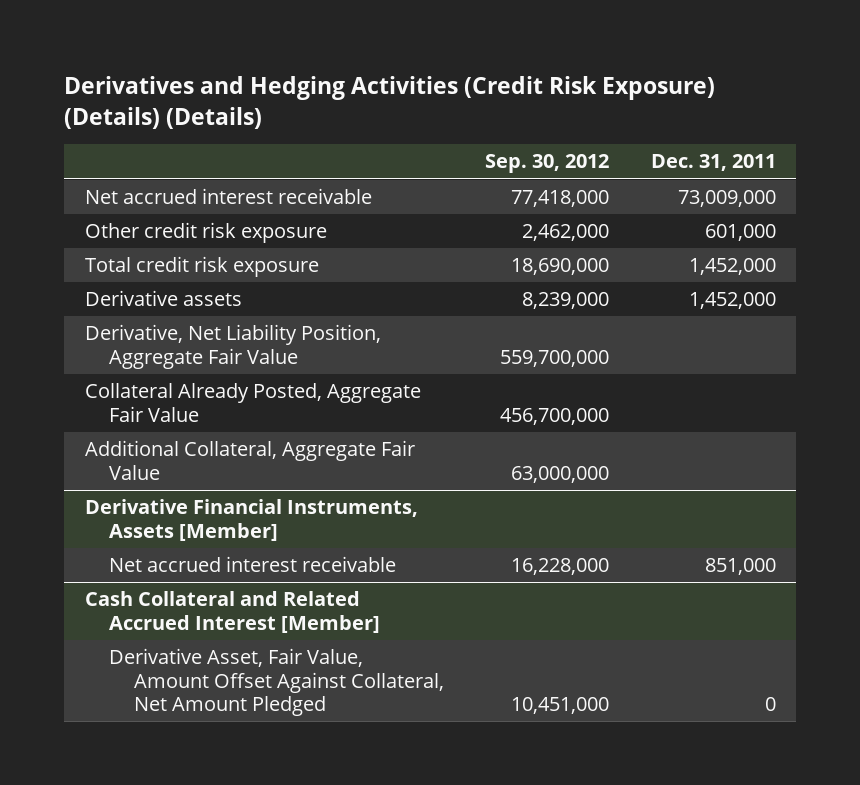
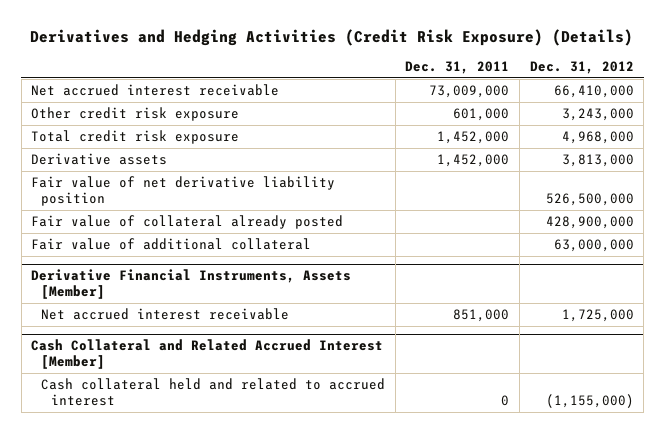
[63,76,715,129] Derivatives and Hedging Activities (Credit Risk Exposure) (Details) (Details) -> [30,28,634,46] Derivatives and Hedging Activities (Credit Risk Exposure) (Details)
[485,154,610,174] Sep. 30, 2012 -> none
none -> [529,61,634,75] Dec. 31, 2012
[84,324,381,369] Derivative, Net Liability Position, Aggregate Fair Value -> [31,175,336,207] Fair value of net derivative liability position
[84,383,421,422] Collateral Already Posted, Aggregate Fair Value -> [31,214,344,229] Fair value of collateral already posted
[84,440,415,480] Additional Collateral, Aggregate Fair Value -> [31,237,312,250] Fair value of additional collateral
[109,648,444,717] Derivative Asset, Fair Value, Amount Offset Against Collateral, Net Amount Pledged -> [41,377,386,407] Cash collateral held and related to accrued interest

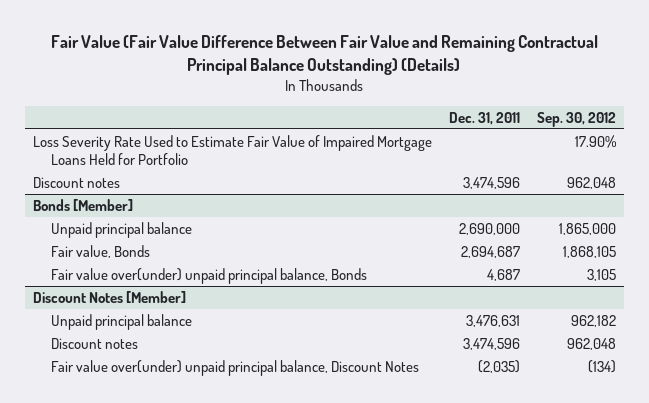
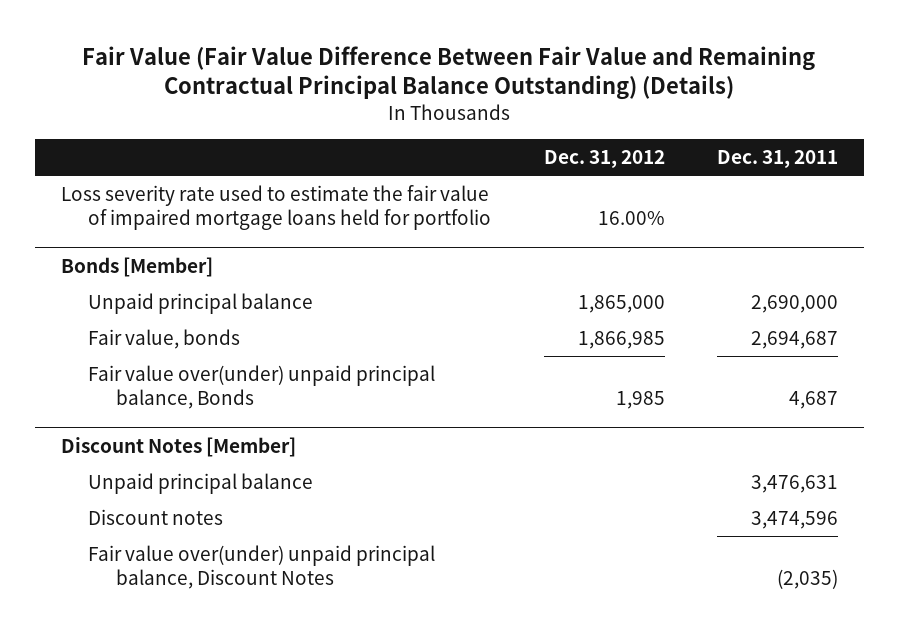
[536,111,616,127] Sep. 30, 2012 -> none
none -> [543,150,665,169] Dec. 31, 2012
[33,177,121,189] Discount notes -> none
[33,135,433,166] Loss Severity Rate Used to Estimate Fair Value of Impaired Mortgage Loans Held for Portfolio -> [60,185,492,230] Loss severity rate used to estimate the fair value of impaired mortgage loans held for portfolio
[51,245,151,259] Fair value, Bonds -> [88,329,241,350] Fair value, bonds

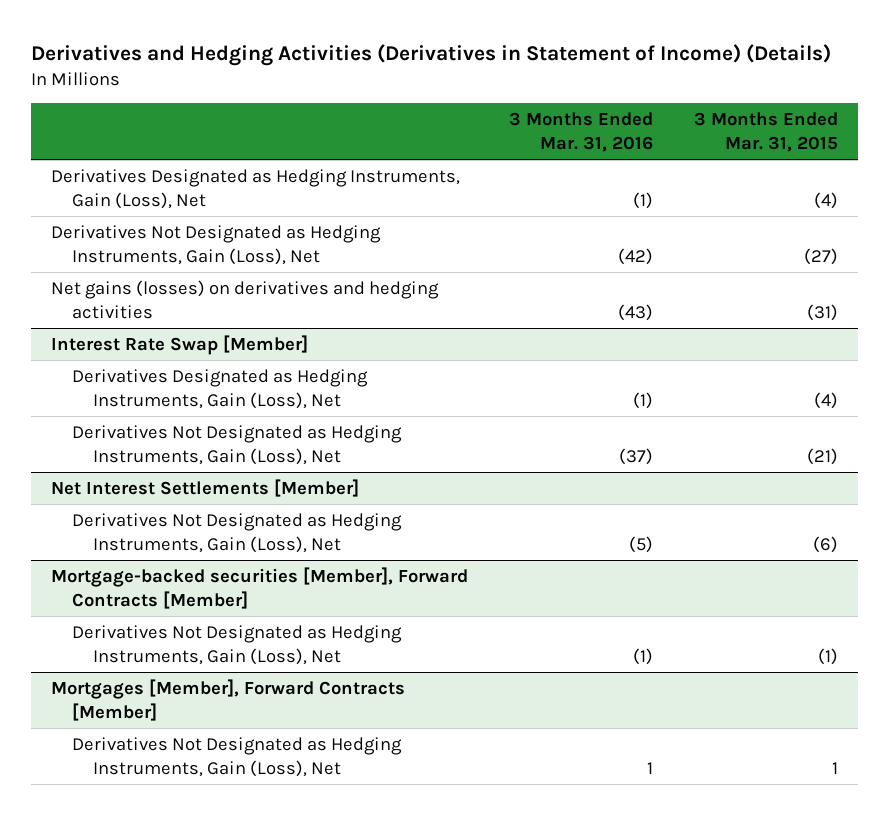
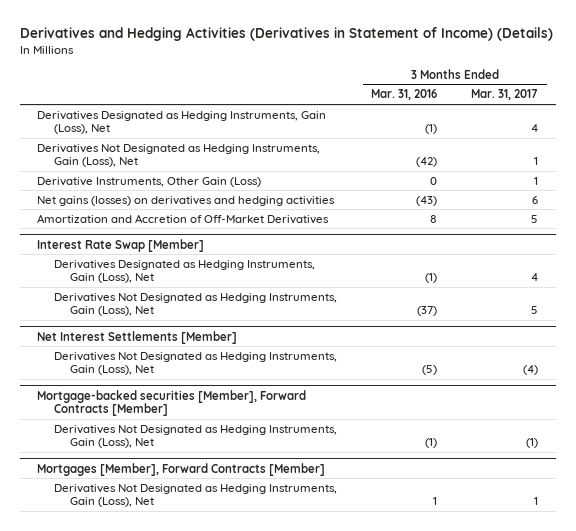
[693,112,838,152] 3 Months Ended Mar. 31, 2015 -> none
none -> [471,89,539,101] Mar. 31, 2017
none -> [37,176,262,187] Derivative Instruments, Other Gain (Loss)
none -> [37,213,330,224] Amortization and Accretion of Off-Market Derivatives

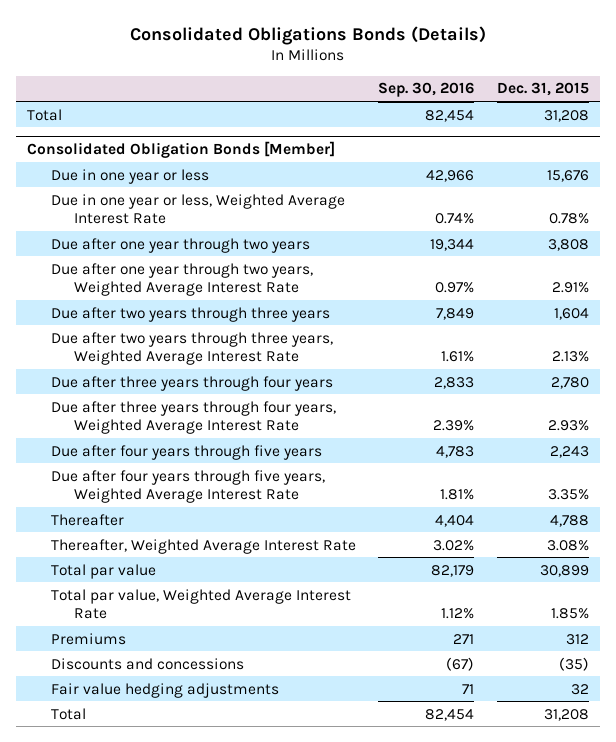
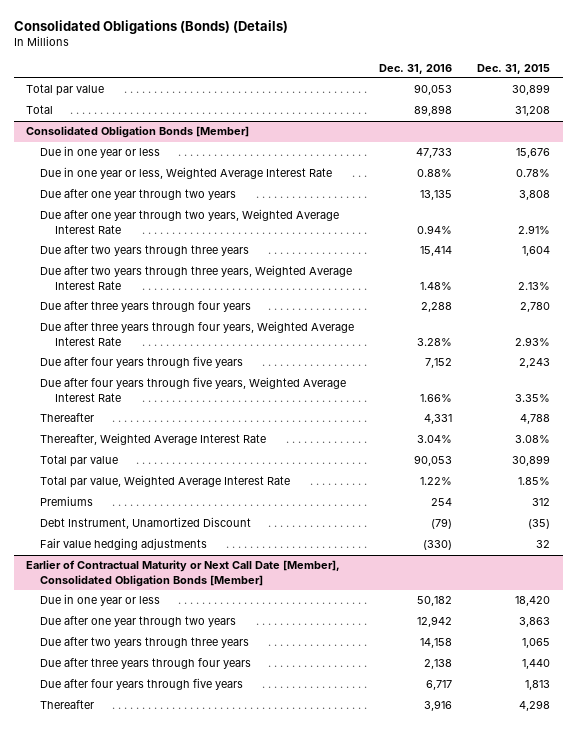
[129,25,486,45] Consolidated Obligations Bonds (Details) -> [13,19,288,34] Consolidated Obligations (Bonds) (Details)
[378,82,475,98] Sep. 30, 2016 -> none
none -> [379,63,453,74] Dec. 31, 2016
none -> [25,84,104,97] Total par value
[50,657,244,670] Discounts and concessions -> [40,517,252,530] Debt Instrument, Unamortized Discount
[50,707,86,720] Total -> none
none -> [25,560,340,587] Earlier of Contractual Maturity or Next Call Date [Member], Consolidated Obligation Bonds [Member]
none -> [40,594,161,607] Due in one year or less
none -> [40,616,237,628] Due after one year through two years
none -> [40,637,250,649] Due after two years through three years
none -> [40,658,252,670] Due after three years through four years
none -> [40,678,244,691] Due after four years through five years
none -> [40,700,95,710] Thereafter

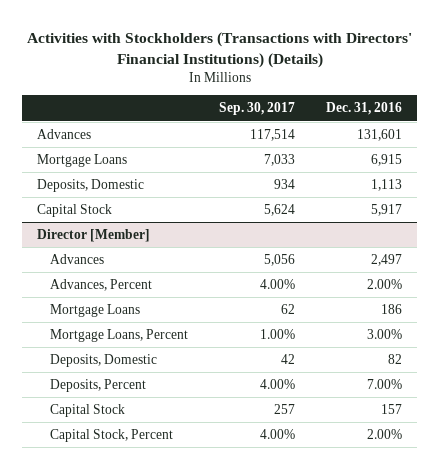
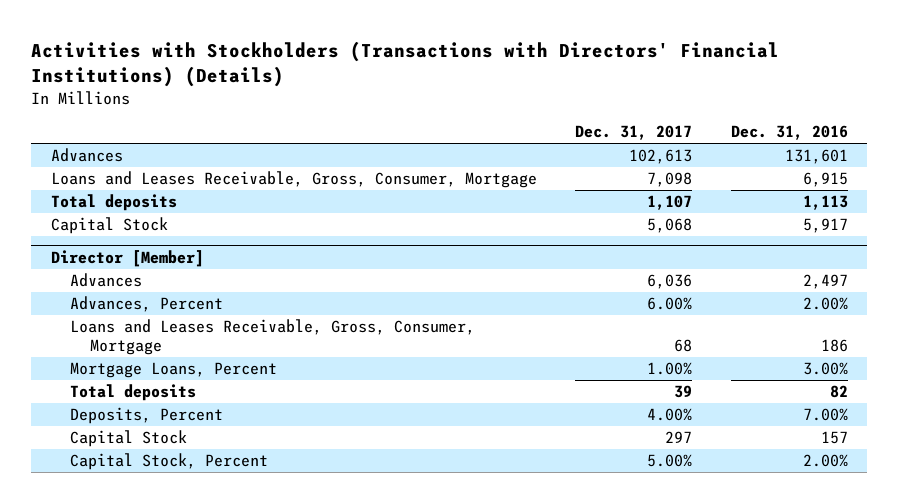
[218,102,295,116] Sep. 30, 2017 -> none
none -> [575,125,693,141] Dec. 31, 2017
[37,154,128,168] Mortgage Loans -> [50,171,537,189] Loans and Leases Receivable, Gross, Consumer, Mortgage
[37,179,145,193] Deposits, Domestic -> [50,194,177,212] Total deposits
[50,304,141,318] Mortgage Loans -> [70,319,476,356] Loans and Leases Receivable, Gross, Consumer, Mortgage
[50,354,158,368] Deposits, Domestic -> [70,384,197,402] Total deposits

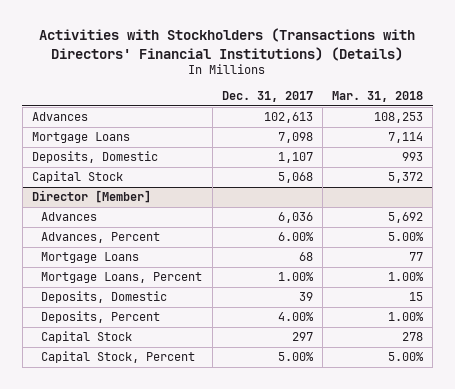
[730,125,848,141] Dec. 31, 2016 -> none
none -> [331,91,423,103] Mar. 31, 2018
[50,171,537,189] Loans and Leases Receivable, Gross, Consumer, Mortgage -> [32,132,131,144] Mortgage Loans
[50,194,177,212] Total deposits -> [32,151,159,164] Deposits, Domestic
[70,319,476,356] Loans and Leases Receivable, Gross, Consumer, Mortgage -> [41,252,140,264] Mortgage Loans
[70,384,197,402] Total deposits -> [41,291,168,304] Deposits, Domestic

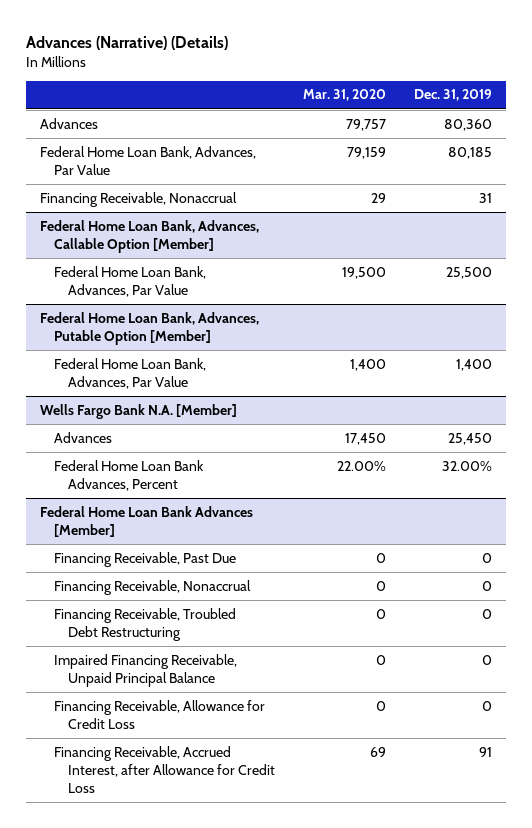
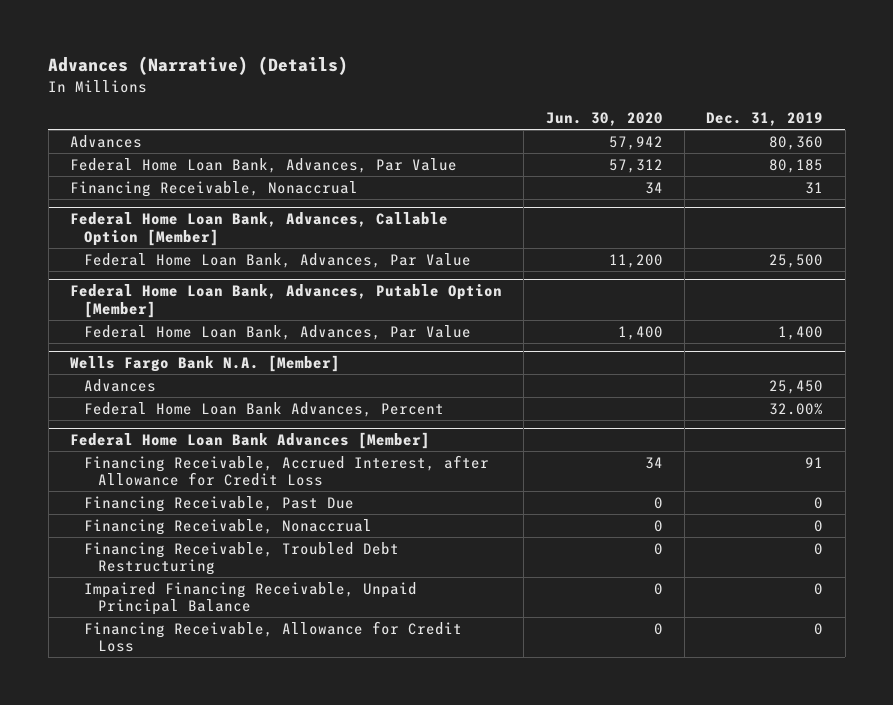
[302,89,386,102] Mar. 31, 2020 -> none
none -> [545,112,663,127] Jun. 30, 2020
[53,745,275,793] Financing Receivable, Accrued Interest, after Allowance for Credit Loss -> [83,454,489,487] Financing Receivable, Accrued Interest, after Allowance for Credit Loss

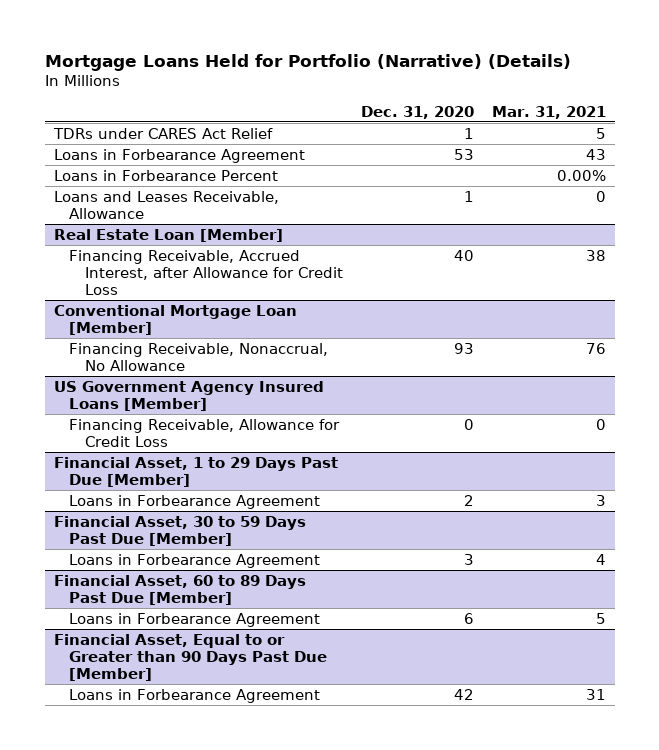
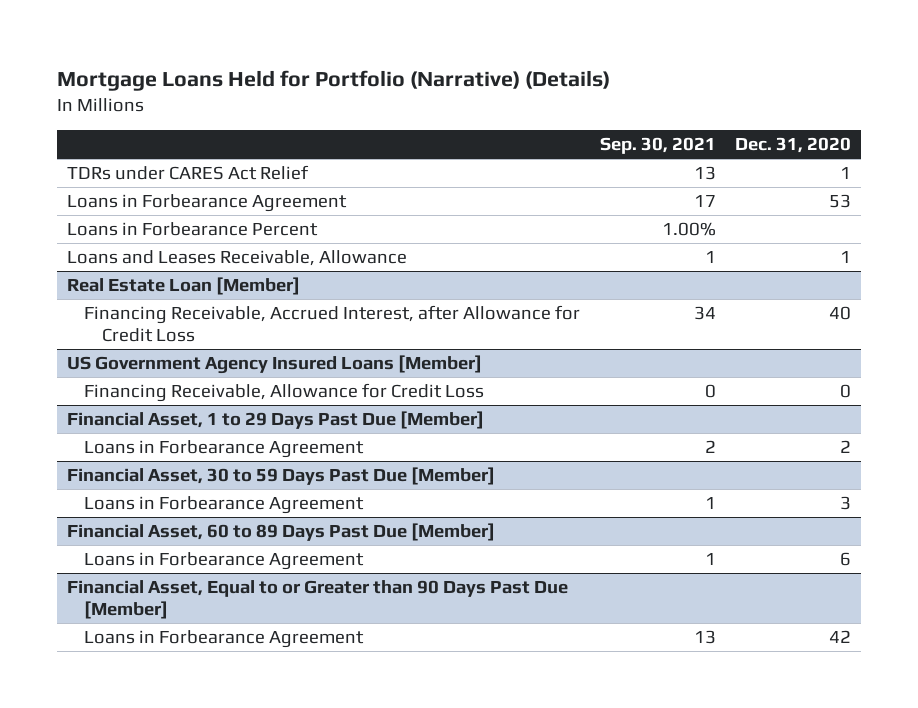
[491,105,606,119] Mar. 31, 2021 -> none
none -> [599,137,716,155] Sep. 30, 2021
[53,304,297,335] Conventional Mortgage Loan [Member] -> none
[69,342,329,371] Financing Receivable, Nonaccrual, No Allowance -> none

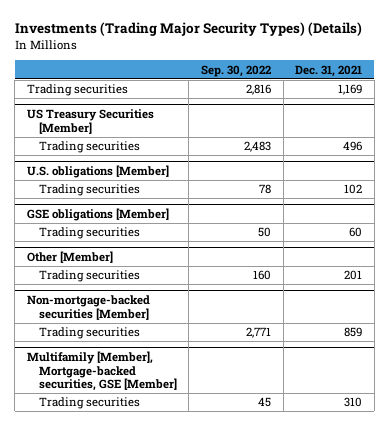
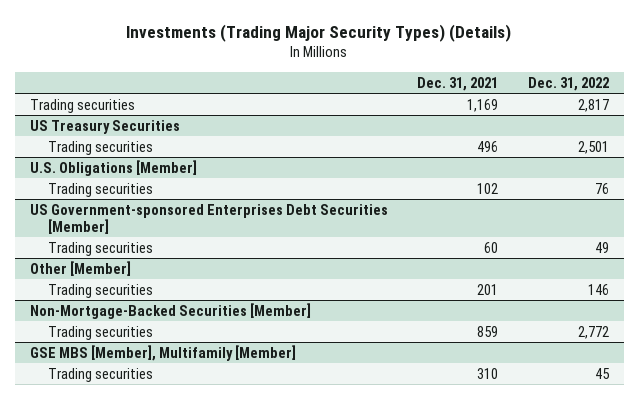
[200,64,271,77] Sep. 30, 2022 -> none
none -> [528,76,610,91] Dec. 31, 2022
[26,109,154,134] US Treasury Securities [Member] -> [29,119,180,134] US Treasury Securities
[26,165,169,179] U.S. obligations [Member] -> [29,159,197,176] U.S. Obligations [Member]
[26,208,169,222] GSE obligations [Member] -> [29,203,388,234] US Government-sponsored Enterprises Debt Securities [Member]
[26,295,150,320] Non-mortgage-backed securities [Member] -> [29,302,311,319] Non-Mortgage-Backed Securities [Member]
[26,351,177,392] Multifamily [Member], Mortgage-backed securities, GSE [Member] -> none
none -> [29,344,296,361] GSE MBS [Member], Multifamily [Member]

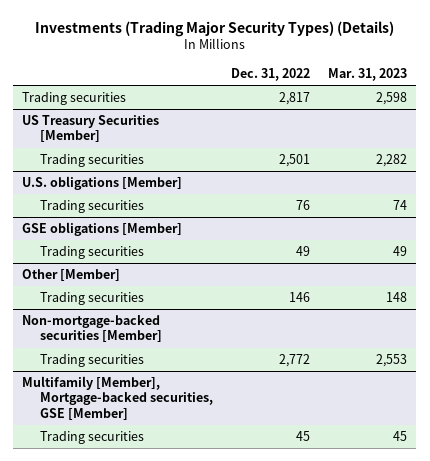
[417,76,499,91] Dec. 31, 2021 -> none
none -> [328,67,408,81] Mar. 31, 2023
[29,119,180,134] US Treasury Securities -> [22,115,160,143] US Treasury Securities [Member]
[29,159,197,176] U.S. Obligations [Member] -> [22,176,183,191] U.S. obligations [Member]
[29,203,388,234] US Government-sponsored Enterprises Debt Securities [Member] -> [22,222,183,237] GSE obligations [Member]
[29,302,311,319] Non-Mortgage-Backed Securities [Member] -> [22,315,163,343] Non-mortgage-backed securities [Member]
[29,344,296,361] GSE MBS [Member], Multifamily [Member] -> none
none -> [22,376,214,420] Multifamily [Member], Mortgage-backed securities, GSE [Member]

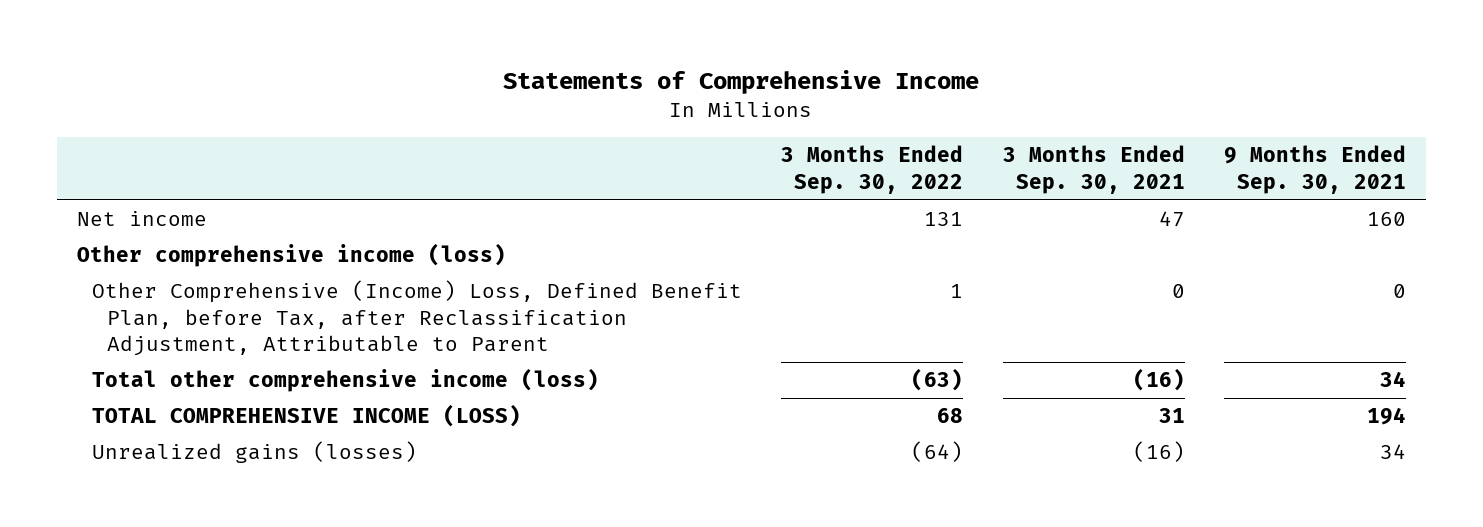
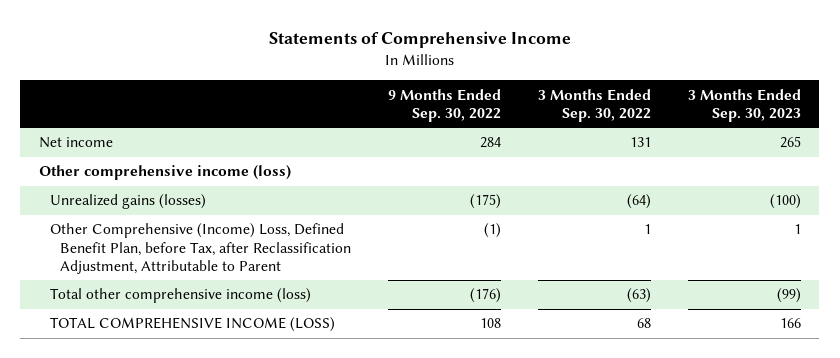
[1002,145,1185,195] 3 Months Ended Sep. 30, 2021 -> none
[1224,145,1407,195] 9 Months Ended Sep. 30, 2021 -> none
none -> [388,88,502,122] 9 Months Ended Sep. 30, 2022
none -> [688,88,802,122] 3 Months Ended Sep. 30, 2023
[91,441,417,464] Unrealized gains (losses) -> [49,194,206,210] Unrealized gains (losses)

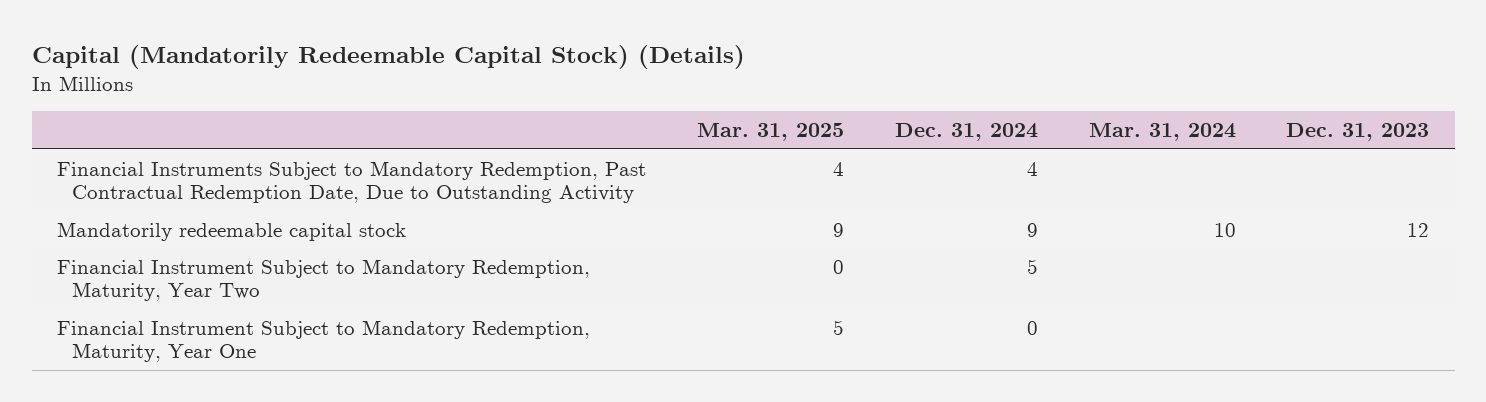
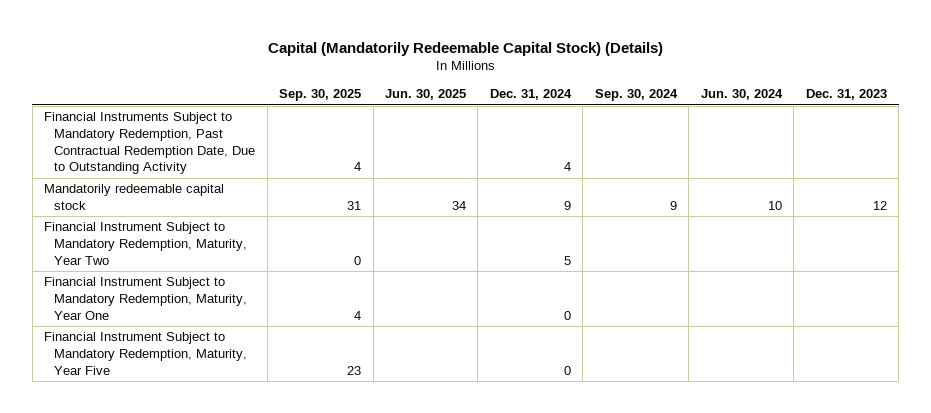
[696,123,844,142] Mar. 31, 2025 -> none
[1088,123,1236,142] Mar. 31, 2024 -> none
none -> [279,89,362,102] Sep. 30, 2025
none -> [385,89,467,101] Jun. 30, 2025
none -> [594,89,678,102] Sep. 30, 2024
none -> [700,89,783,101] Jun. 30, 2024
none -> [44,332,248,375] Financial Instrument Subject to Mandatory Redemption, Maturity, Year Five

